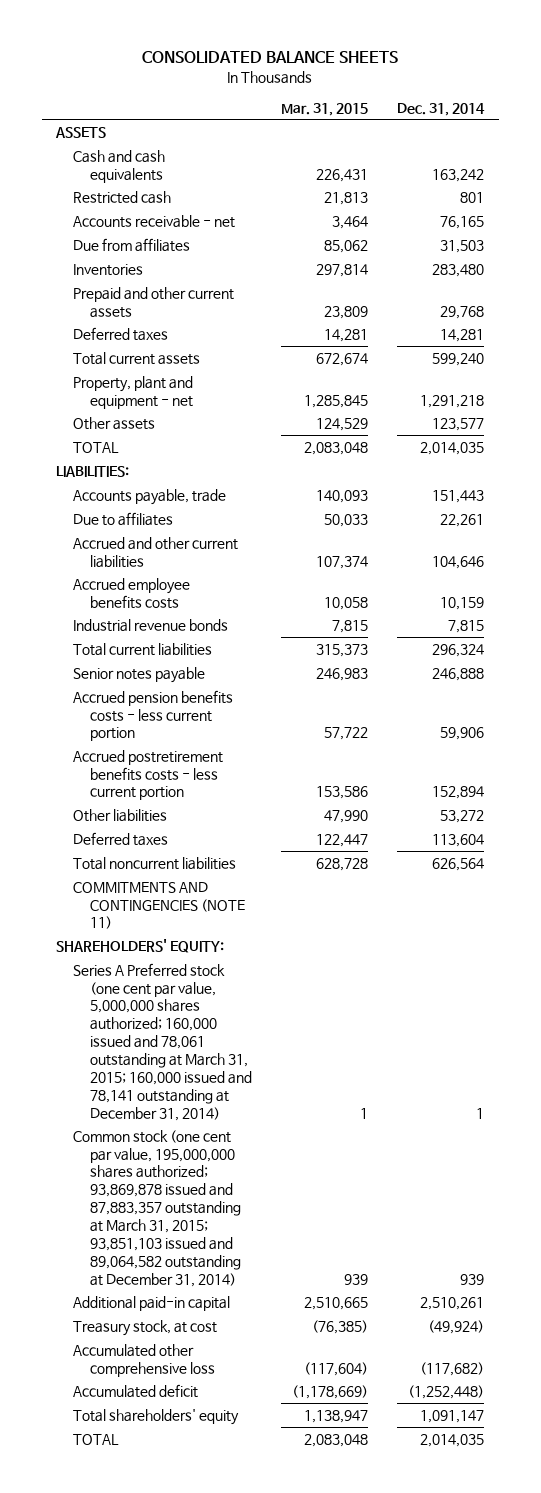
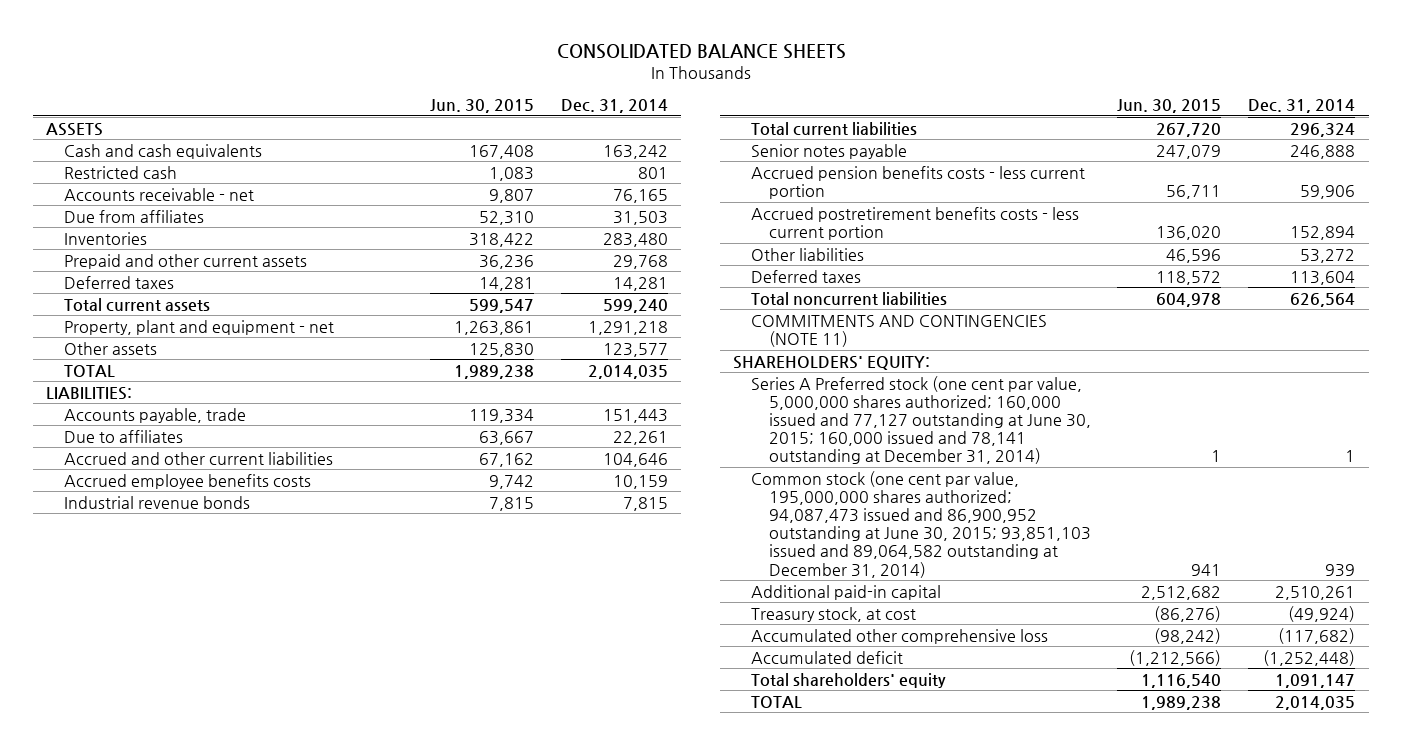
[281,102,369,116] Mar. 31, 2015 -> none
none -> [429,98,534,113] Jun. 30, 2015
[73,962,253,1121] Series A Preferred stock (one cent par value, 5,000,000 shares authorized; 160,000 issued and 78,061 outstanding at March 31, 2015; 160,000 issued and 78,141 outstanding at December 31, 2014) -> [751,375,1091,465] Series A Preferred stock (one cent par value, 5,000,000 shares authorized; 160,000 issued and 77,127 outstanding at June 30, 2015; 160,000 issued and 78,141 outstanding at December 31, 2014)
[73,1129,242,1287] Common stock (one cent par value, 195,000,000 shares authorized; 93,869,878 issued and 87,883,357 outstanding at March 31, 2015; 93,851,103 issued and 89,064,582 outstanding at December 31, 2014) -> [751,470,1091,578] Common stock (one cent par value, 195,000,000 shares authorized; 94,087,473 issued and 86,900,952 outstanding at June 30, 2015; 93,851,103 issued and 89,064,582 outstanding at December 31, 2014)

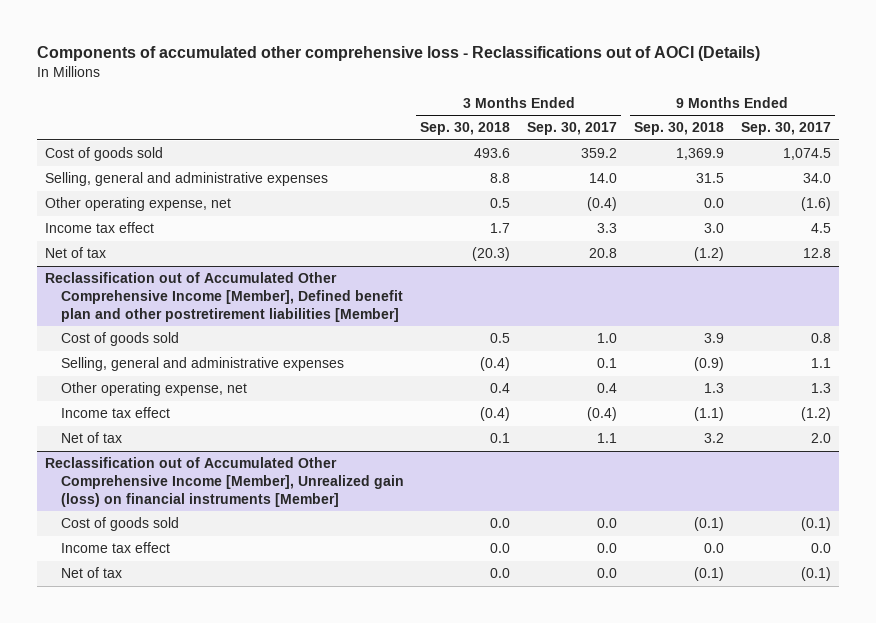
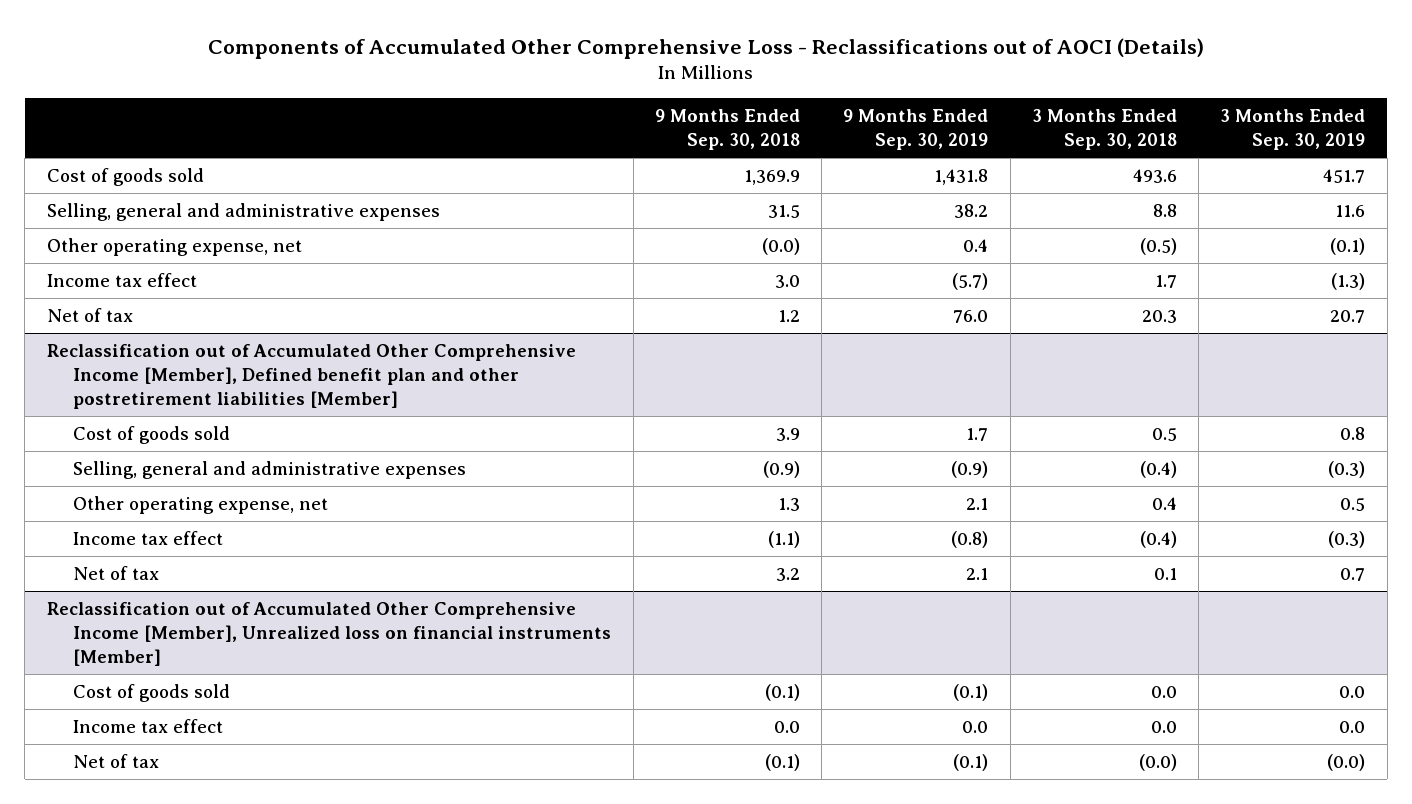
[36,46,760,62] Components of accumulated other comprehensive loss - Reclassifications out of AOCI (Details) -> [208,37,1205,59] Components of Accumulated Other Comprehensive Loss - Reclassifications out of AOCI (Details)
[527,122,618,136] Sep. 30, 2017 -> none
[740,122,831,136] Sep. 30, 2017 -> none
none -> [843,108,989,150] 9 Months Ended Sep. 30, 2019
none -> [1220,108,1366,150] 3 Months Ended Sep. 30, 2019
[490,198,511,209] 0.5 -> [1139,238,1177,256] (0.5)
[703,198,724,209] 0.0 -> [761,238,800,256] (0.0)
[472,247,511,262] (20.3) -> [1141,310,1177,324] 20.3
[693,247,724,262] (1.2) -> [777,310,800,323] 1.2
[45,457,404,507] Reclassification out of Accumulated Other Comprehensive Income [Member], Unrealized gain (loss) on financial instruments [Member] -> [46,602,612,667] Reclassification out of Accumulated Other Comprehensive Income [Member], Unrealized loss on financial instruments [Member]
[490,568,511,579] 0.0 -> [1138,754,1177,772] (0.0)

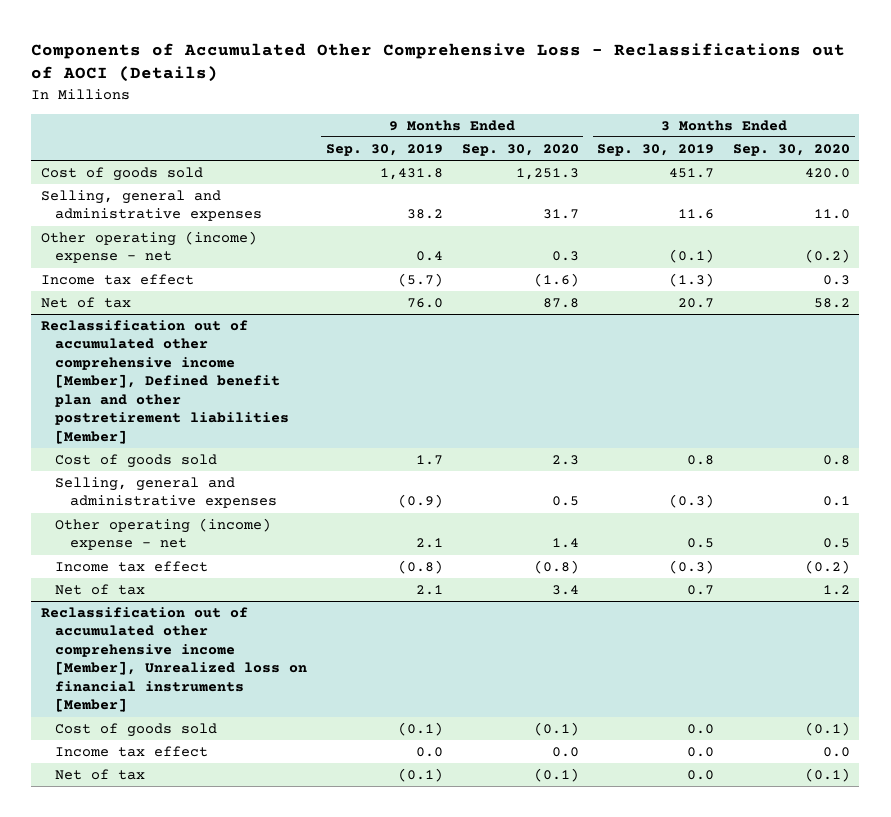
[654,108,800,150] 9 Months Ended Sep. 30, 2018 -> none
[1031,108,1177,150] 3 Months Ended Sep. 30, 2018 -> none
none -> [461,143,579,156] Sep. 30, 2020
none -> [733,143,851,156] Sep. 30, 2020
[46,238,302,257] Other operating expense, net -> [40,230,257,264] Other operating (income) expense - net
[46,344,576,410] Reclassification out of Accumulated Other Comprehensive Income [Member], Defined benefit plan and other postretirement liabilities [Member] -> [40,319,290,444] Reclassification out of accumulated other comprehensive income [Member], Defined benefit plan and other postretirement liabilities [Member]
[73,496,329,515] Other operating expense, net -> [55,517,272,551] Other operating (income) expense - net
[46,602,612,667] Reclassification out of Accumulated Other Comprehensive Income [Member], Unrealized loss on financial instruments [Member] -> [40,606,308,713] Reclassification out of accumulated other comprehensive income [Member], Unrealized loss on financial instruments [Member]
[1327,754,1366,772] (0.0) -> [687,769,715,780] 0.0

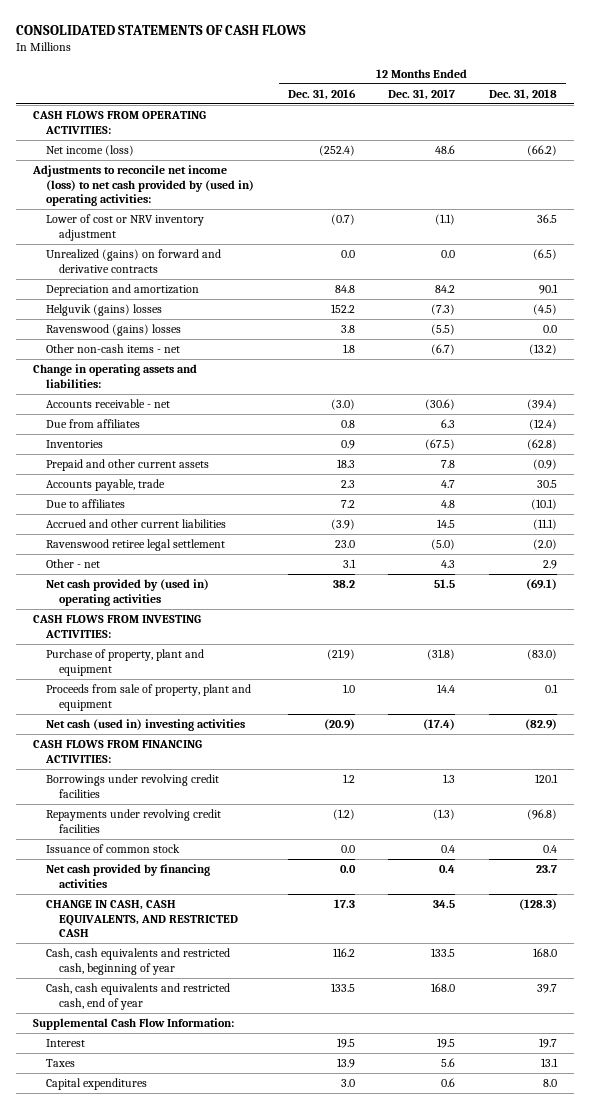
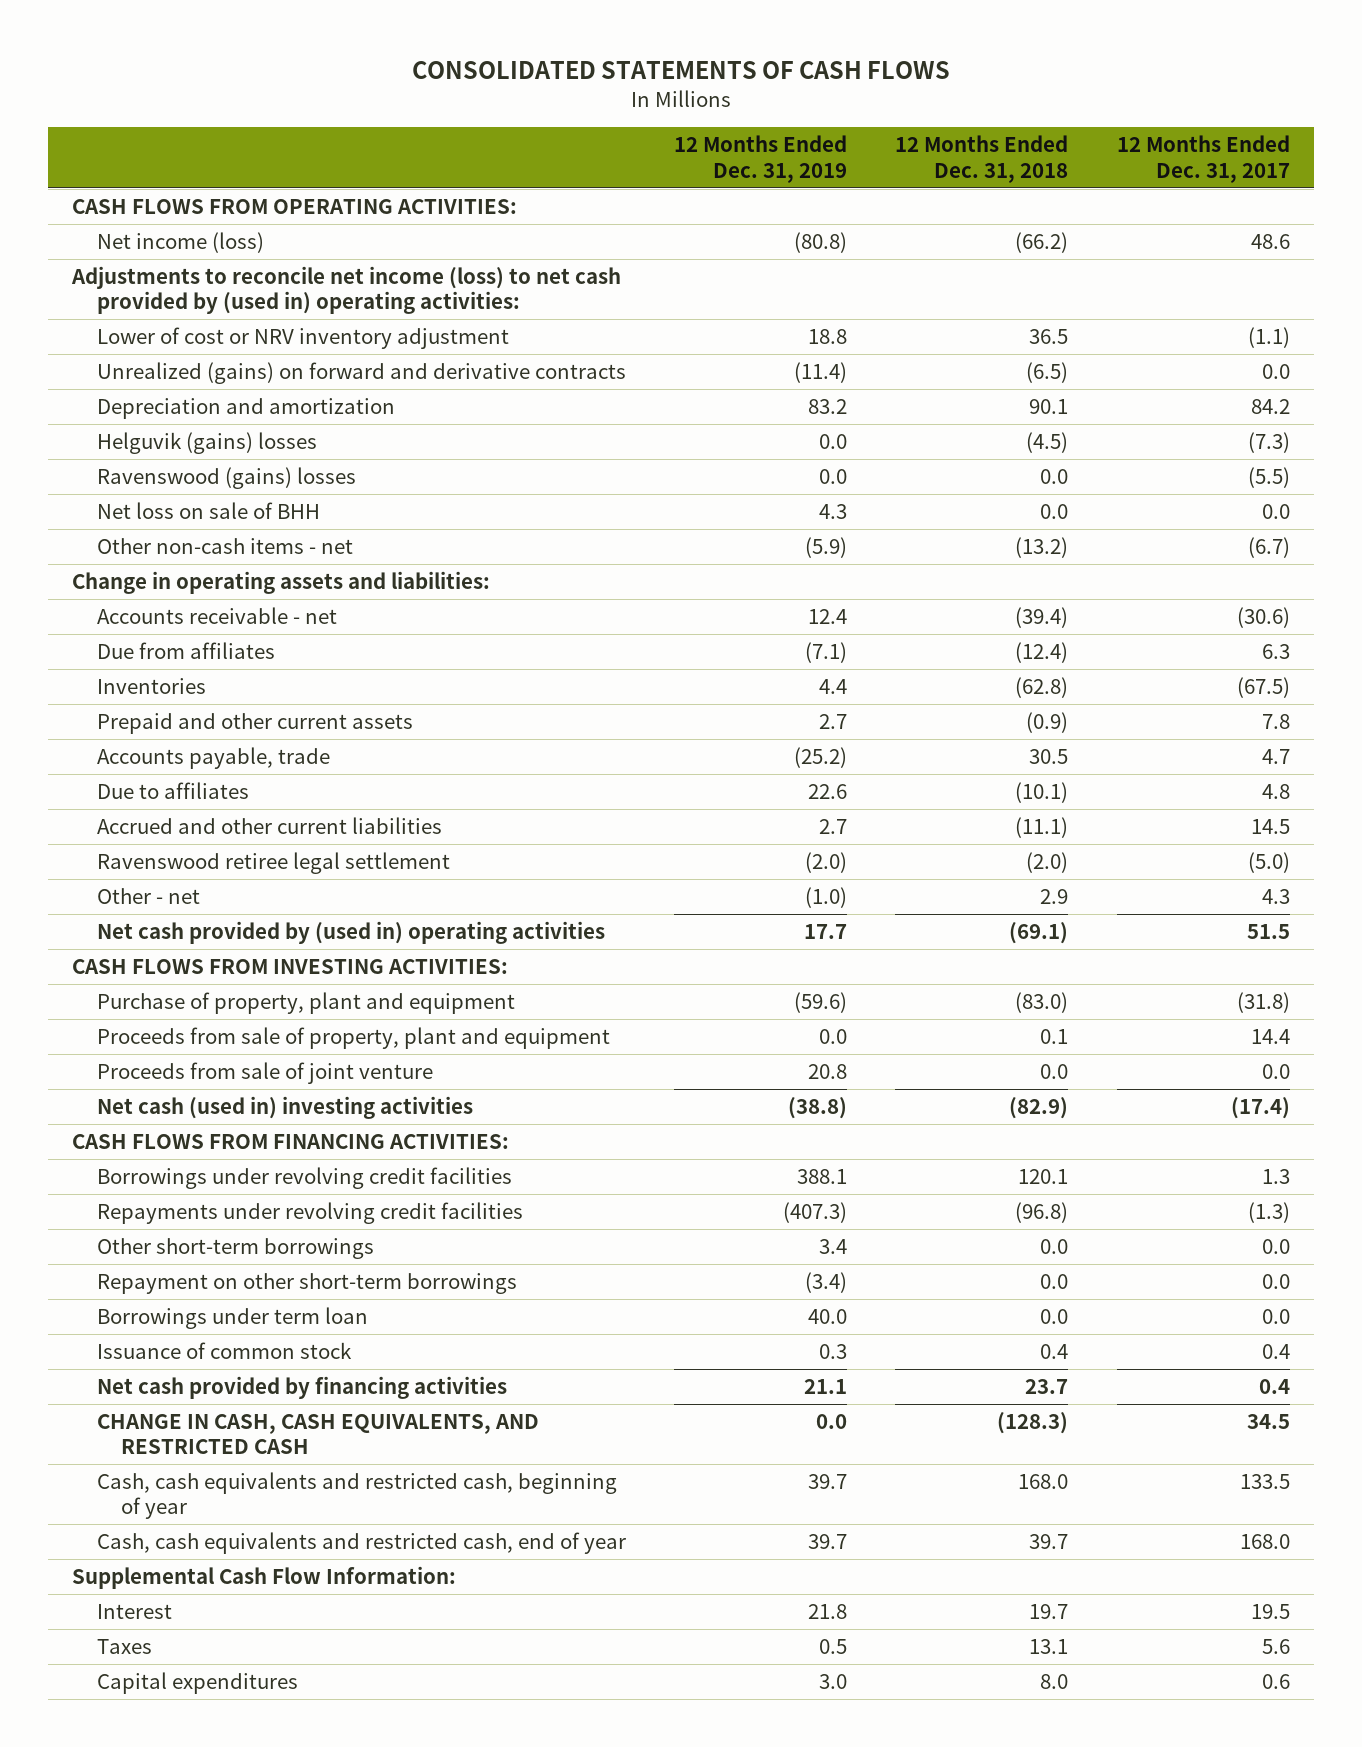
[287,88,356,100] Dec. 31, 2016 -> none
none -> [673,135,847,183] 12 Months Ended Dec. 31, 2019
none -> [96,501,320,519] Net loss on sale of BHH
none -> [96,1061,433,1084] Proceeds from sale of joint venture
none -> [96,1237,374,1259] Other short-term borrowings
none -> [96,1272,517,1294] Repayment on other short-term borrowings
none -> [96,1306,368,1329] Borrowings under term loan

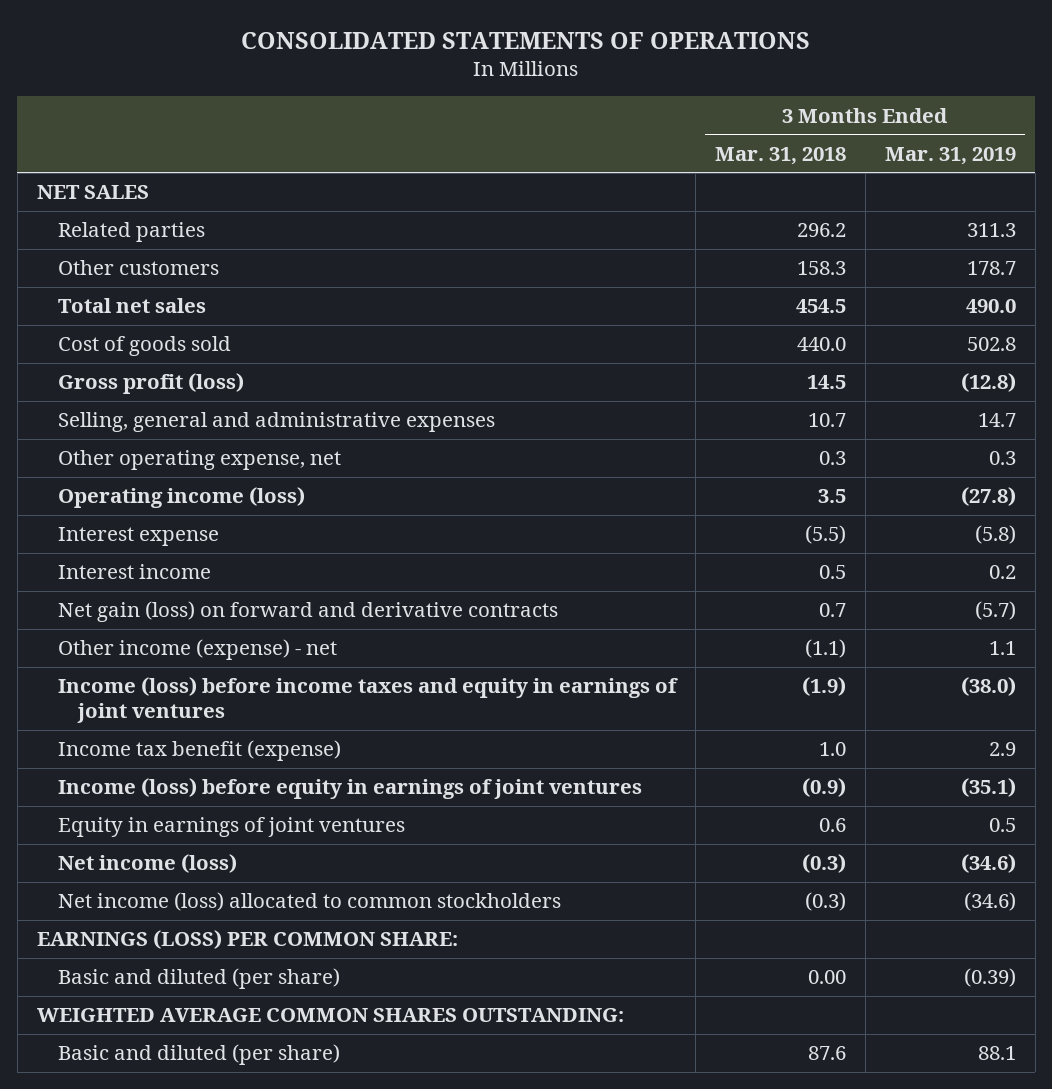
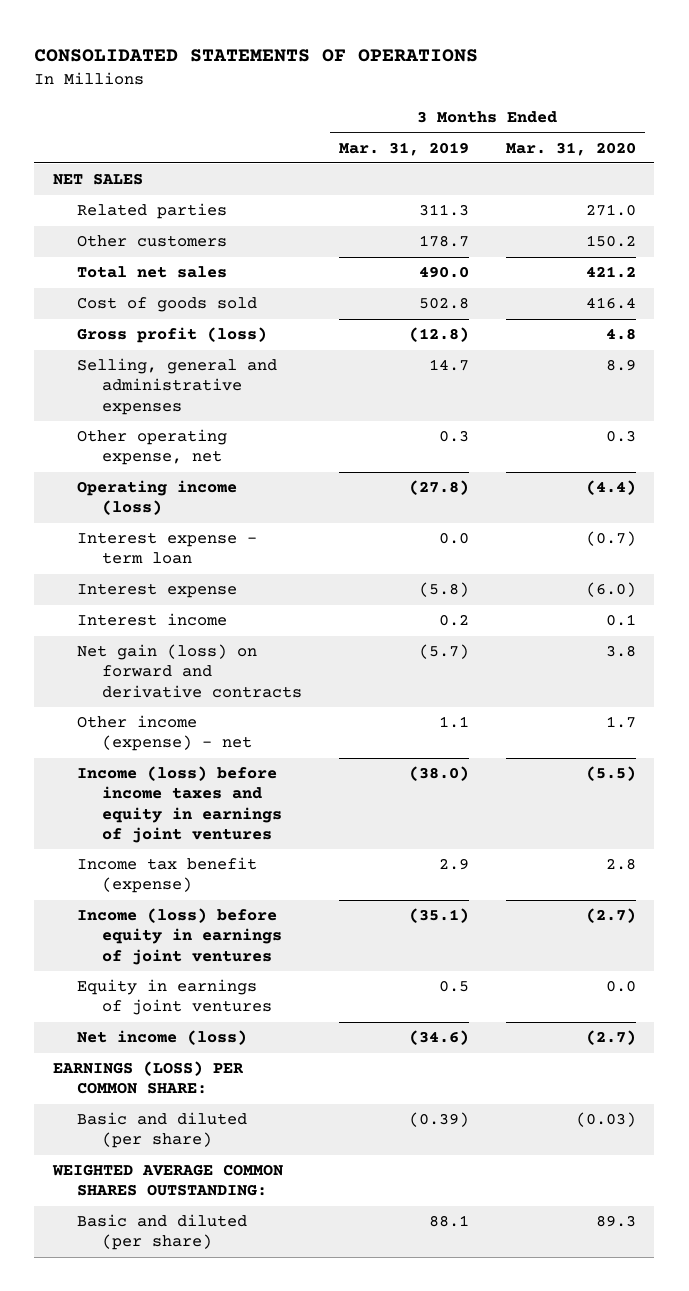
[714,146,846,165] Mar. 31, 2018 -> none
none -> [505,141,636,156] Mar. 31, 2020
none -> [77,532,258,565] Interest expense - term loan
[57,892,561,912] Net income (loss) allocated to common stockholders -> none

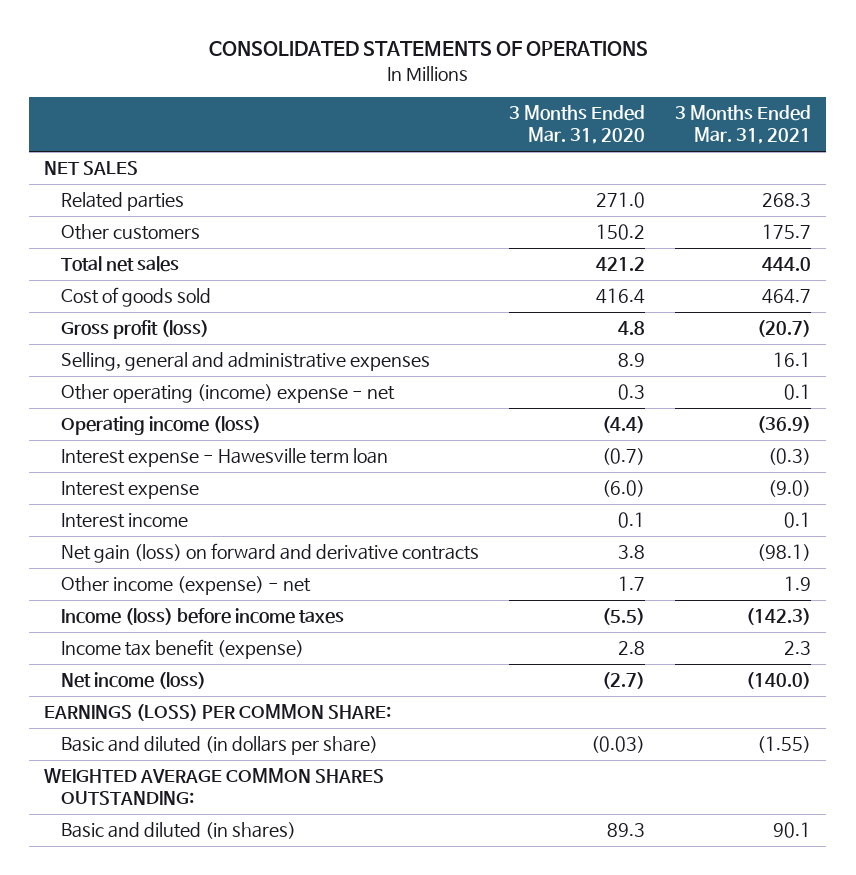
[338,141,469,156] Mar. 31, 2019 -> none
none -> [675,105,812,145] 3 Months Ended Mar. 31, 2021
[77,429,228,466] Other operating expense, net -> [61,384,396,404] Other operating (income) expense - net
[77,532,258,565] Interest expense - term loan -> [61,448,389,468] Interest expense - Hawesville term loan
[77,766,282,843] Income (loss) before income taxes and equity in earnings of joint ventures -> none
none -> [61,608,345,626] Income (loss) before income taxes
[77,908,282,965] Income (loss) before equity in earnings of joint ventures -> none
[77,979,272,1016] Equity in earnings of joint ventures -> none
[77,1112,248,1149] Basic and diluted (per share) -> [61,736,379,756] Basic and diluted (in dollars per share)
[77,1214,248,1251] Basic and diluted (per share) -> [61,822,297,840] Basic and diluted (in shares)

